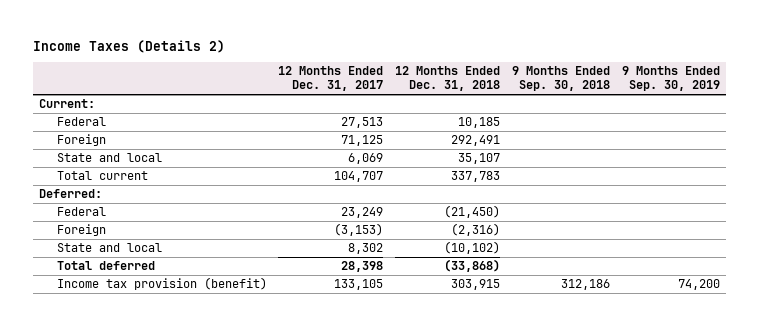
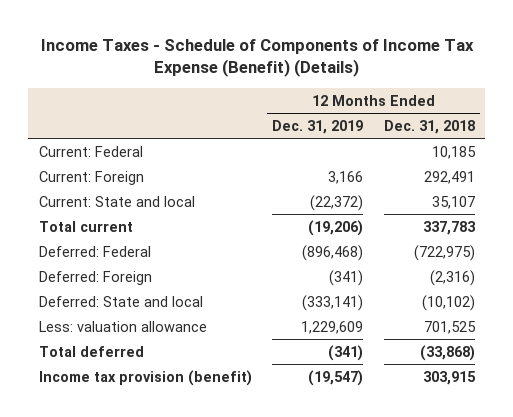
[32,39,225,53] Income Taxes (Details 2) -> [40,38,474,78] Income Taxes - Schedule of Components of Income Tax Expense (Benefit) (Details)
[278,66,384,92] 12 Months Ended Dec. 31, 2017 -> none
[512,66,611,92] 9 Months Ended Sep. 30, 2018 -> none
[622,66,721,92] 9 Months Ended Sep. 30, 2019 -> none
none -> [272,119,364,134] Dec. 31, 2019
[38,99,95,109] Current: -> none
[56,117,106,127] Federal -> [38,145,143,157] Current: Federal
[56,134,106,147] Foreign -> [38,170,144,185] Current: Foreign
[56,153,162,163] State and local -> [38,195,195,207] Current: State and local
[38,189,102,199] Deferred: -> none
[56,207,106,217] Federal -> [38,245,151,257] Deferred: Federal
[444,205,501,219] (21,450) -> [413,244,475,261] (722,975)
[56,224,106,237] Foreign -> [38,270,152,285] Deferred: Foreign
[56,243,162,253] State and local -> [38,295,203,307] Deferred: State and local
none -> [38,320,207,332] Less: valuation allowance

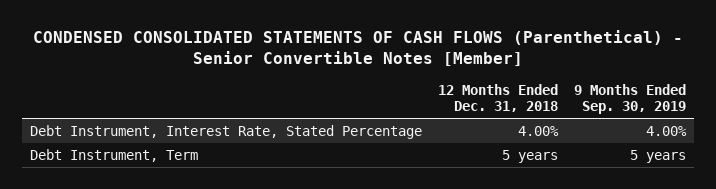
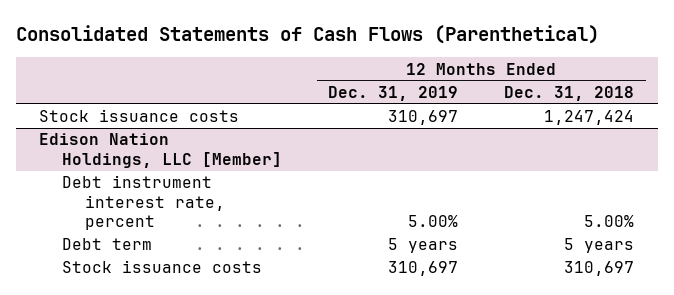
[32,29,683,67] CONDENSED CONSOLIDATED STATEMENTS OF CASH FLOWS (Parenthetical) - Senior Convertible Notes [Member] -> [16,25,600,45] Consolidated Statements of Cash Flows (Parenthetical)
[574,83,687,115] 9 Months Ended Sep. 30, 2019 -> none
none -> [328,85,459,101] Dec. 31, 2019
none -> [39,109,240,123] Stock issuance costs
none -> [39,133,283,168] Edison Nation Holdings, LLC [Member]
[29,124,422,139] Debt Instrument, Interest Rate, Stated Percentage -> [62,175,225,230] Debt instrument interest rate, percent
[517,125,559,136] 4.00% -> [584,214,635,227] 5.00%
[29,148,198,162] Debt Instrument, Term -> [62,238,153,251] Debt term
none -> [62,260,263,274] Stock issuance costs

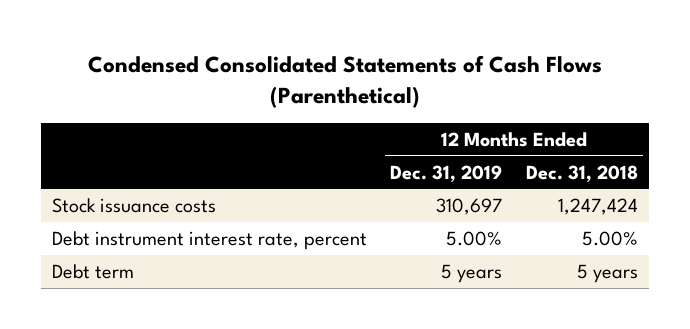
[16,25,600,45] Consolidated Statements of Cash Flows (Parenthetical) -> [87,54,602,108] Condensed Consolidated Statements of Cash Flows (Parenthetical)
[39,133,283,168] Edison Nation Holdings, LLC [Member] -> none
[62,260,263,274] Stock issuance costs -> none

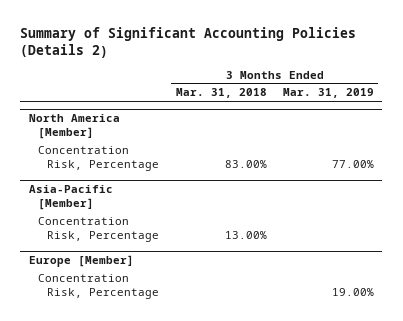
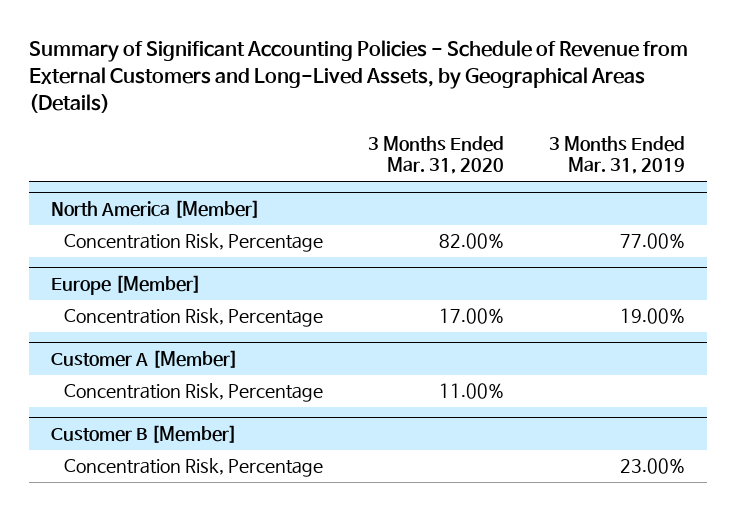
[20,26,357,58] Summary of Significant Accounting Policies (Details 2) -> [28,39,688,113] Summary of Significant Accounting Policies - Schedule of Revenue from External Customers and Long-Lived Assets, by Geographical Areas (Details)
[175,88,267,99] Mar. 31, 2018 -> none
none -> [367,135,504,175] 3 Months Ended Mar. 31, 2020
[28,184,113,211] Asia-Pacific [Member] -> none
[37,216,160,243] Concentration Risk, Percentage -> none
none -> [51,350,239,369] Customer A [Member]
none -> [64,383,324,403] Concentration Risk, Percentage
none -> [51,425,238,444] Customer B [Member]
none -> [64,458,324,478] Concentration Risk, Percentage

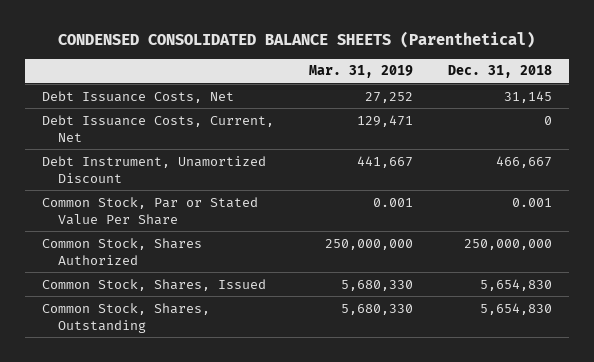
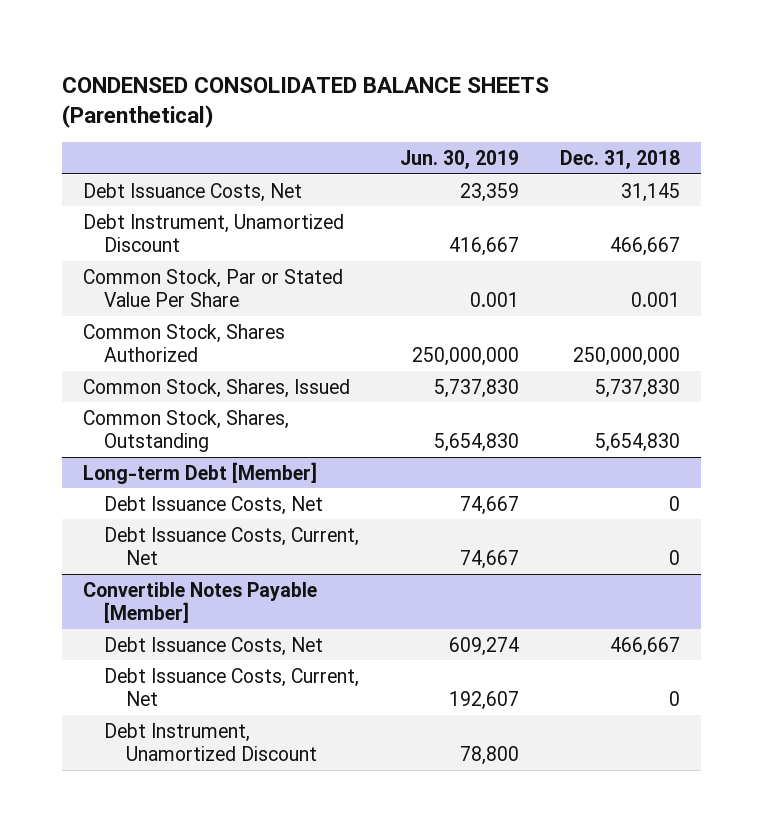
[309,65,414,79] Mar. 31, 2019 -> none
none -> [400,149,520,169] Jun. 30, 2019
[42,114,275,142] Debt Issuance Costs, Current, Net -> none
[479,278,552,291] 5,654,830 -> [595,378,681,398] 5,737,830
none -> [82,461,317,484] Long-term Debt [Member]
none -> [104,495,324,515] Debt Issuance Costs, Net
none -> [104,526,360,566] Debt Issuance Costs, Current, Net
none -> [82,581,317,624] Convertible Notes Payable [Member]
none -> [104,636,324,656] Debt Issuance Costs, Net
none -> [104,667,360,707] Debt Issuance Costs, Current, Net
none -> [104,722,317,762] Debt Instrument, Unamortized Discount

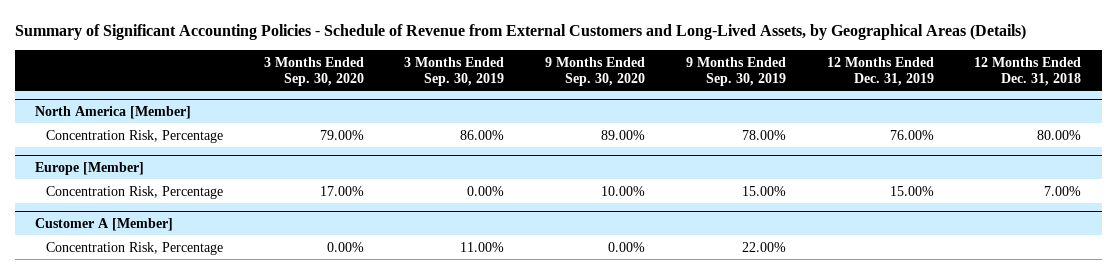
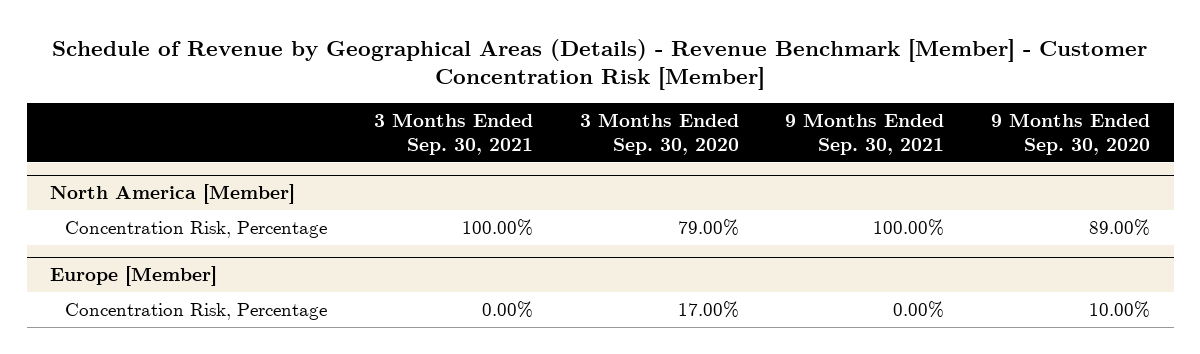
[14,24,1026,41] Summary of Significant Accounting Policies - Schedule of Revenue from External Customers and Long-Lived Assets, by Geographical Areas (Details) -> [52,38,1148,91] Schedule of Revenue by Geographical Areas (Details) - Revenue Benchmark [Member] - Customer Concentration Risk [Member]
[404,56,505,86] 3 Months Ended Sep. 30, 2019 -> none
[685,56,786,86] 9 Months Ended Sep. 30, 2019 -> none
[826,56,934,86] 12 Months Ended Dec. 31, 2019 -> none
[974,56,1082,86] 12 Months Ended Dec. 31, 2018 -> none
none -> [373,112,533,155] 3 Months Ended Sep. 30, 2021
none -> [785,112,945,155] 9 Months Ended Sep. 30, 2021
[34,217,173,231] Customer A [Member] -> none
[45,241,223,255] Concentration Risk, Percentage -> none

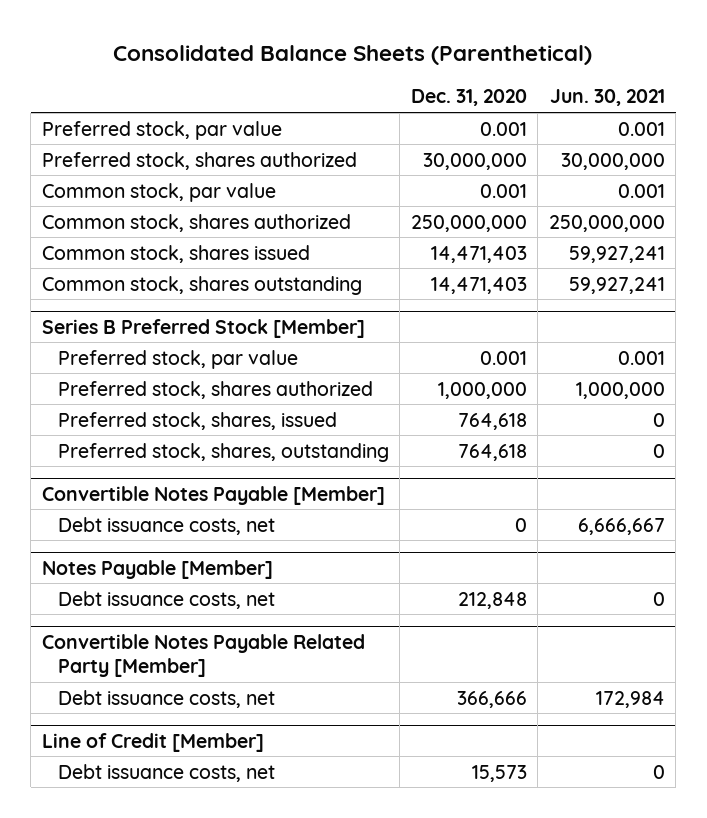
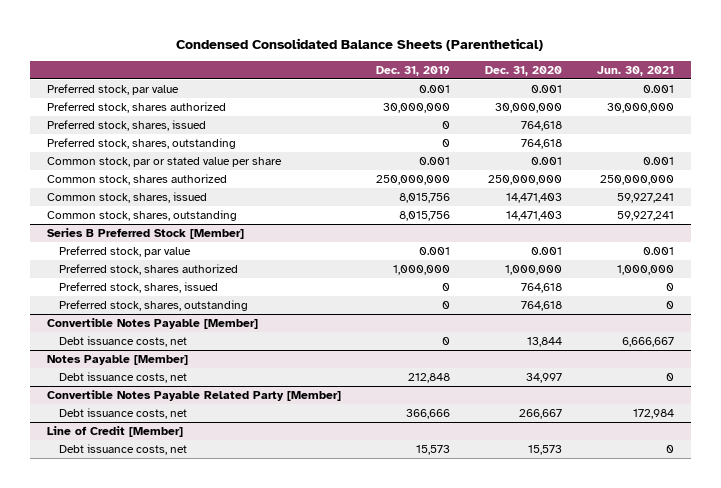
[113,45,593,66] Consolidated Balance Sheets (Parenthetical) -> [176,37,544,51] Condensed Consolidated Balance Sheets (Parenthetical)
none -> [376,65,451,76] Dec. 31, 2019
none -> [47,120,207,132] Preferred stock, shares, issued
none -> [47,138,237,150] Preferred stock, shares, outstanding
[41,182,276,202] Common stock, par value -> [47,157,283,168] Common stock, par or stated value per share
[41,244,310,263] Common stock, shares issued -> [47,192,208,204] Common stock, shares, issued
[41,275,362,295] Common stock, shares outstanding -> [47,210,238,222] Common stock, shares, outstanding
[514,517,527,532] 0 -> [526,337,562,348] 13,844
[457,591,527,609] 212,848 -> [525,373,562,384] 34,997
[456,690,527,708] 366,666 -> [518,409,562,420] 266,667

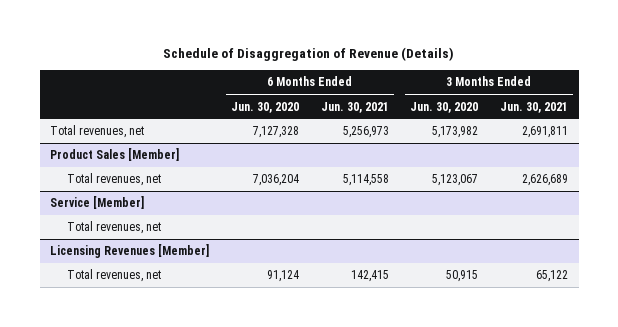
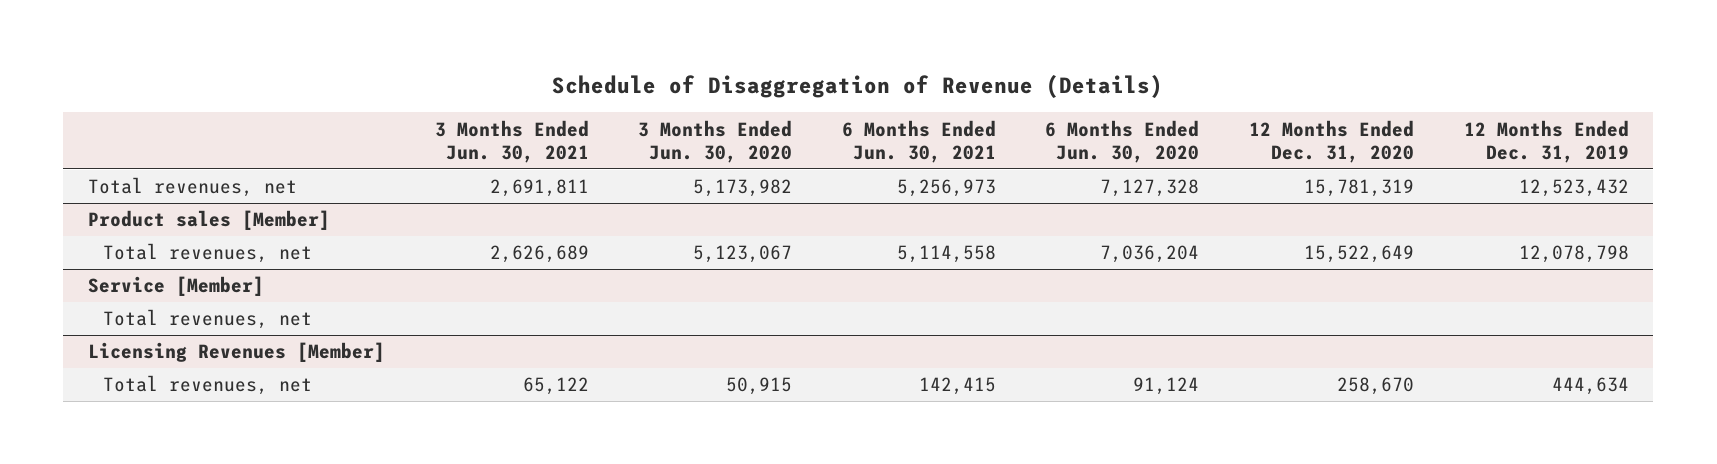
none -> [1249,119,1415,164] 12 Months Ended Dec. 31, 2020
none -> [1463,119,1629,164] 12 Months Ended Dec. 31, 2019
[50,148,180,162] Product Sales [Member] -> [88,210,331,231] Product sales [Member]

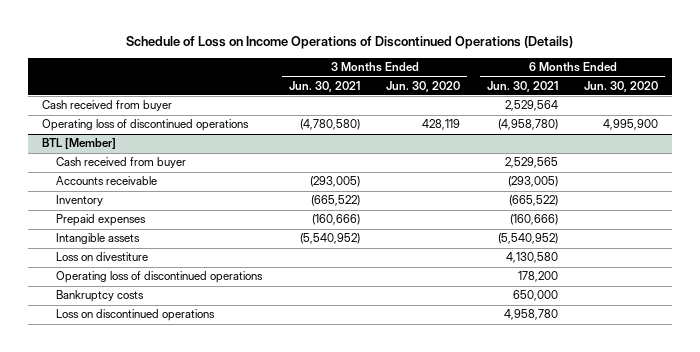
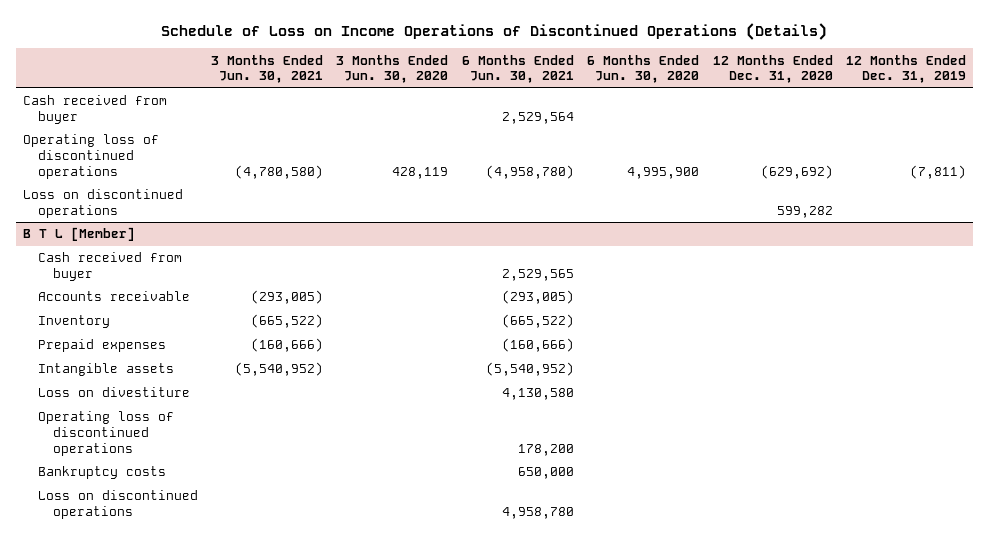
none -> [712,54,833,84] 12 Months Ended Dec. 31, 2020
none -> [846,54,967,84] 12 Months Ended Dec. 31, 2019
none -> [22,189,183,218] Loss on discontinued operations
[41,138,116,150] BTL [Member] -> [22,227,135,242] B T L [Member]

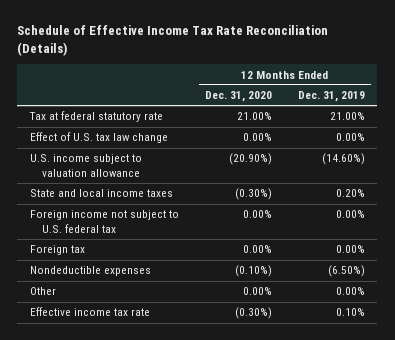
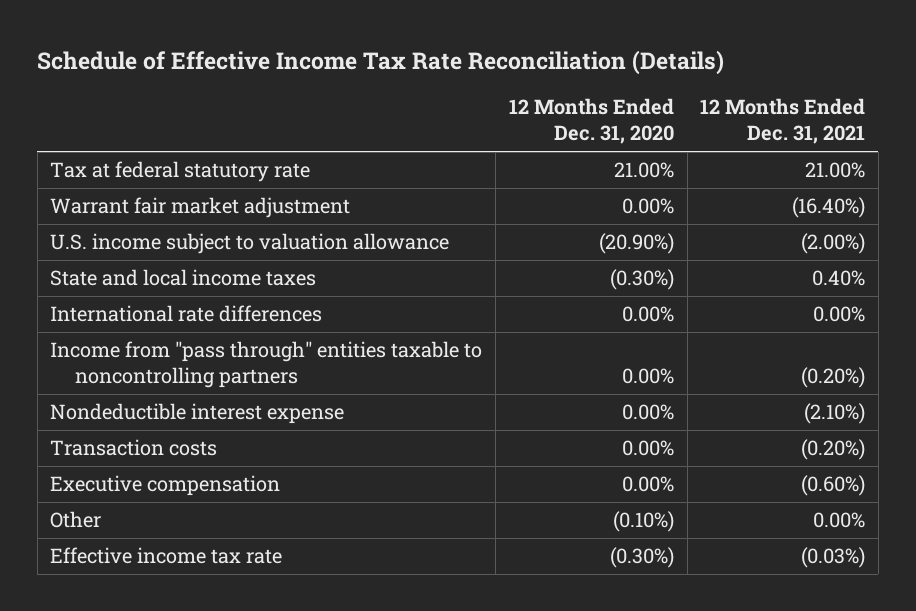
[297,91,365,103] Dec. 31, 2019 -> none
none -> [700,98,866,145] 12 Months Ended Dec. 31, 2021
[30,132,169,144] Effect of U.S. tax law change -> none
none -> [50,197,351,219] Warrant fair market adjustment
[30,245,86,256] Foreign tax -> none
[30,210,180,234] Foreign income not subject to U.S. federal tax -> [50,305,323,323] International rate differences
none -> [50,341,483,389] Income from "pass through" entities taxable to noncontrolling partners
[30,266,152,277] Nondeductible expenses -> [50,403,345,425] Nondeductible interest expense
[234,265,272,278] (0.10%) -> [621,404,674,421] 0.00%
none -> [50,439,218,457] Transaction costs
none -> [50,475,281,497] Executive compensation
[242,287,272,296] 0.00% -> [612,511,674,533] (0.10%)

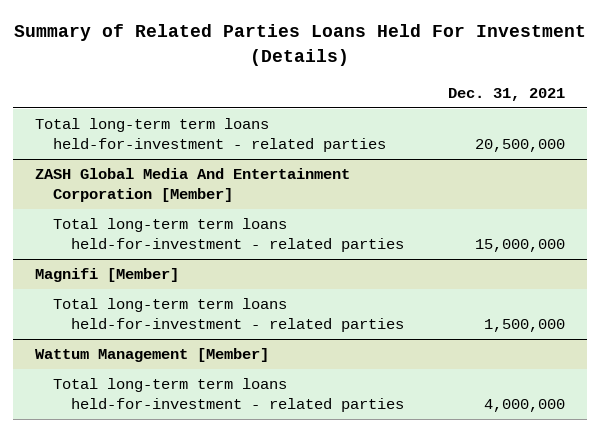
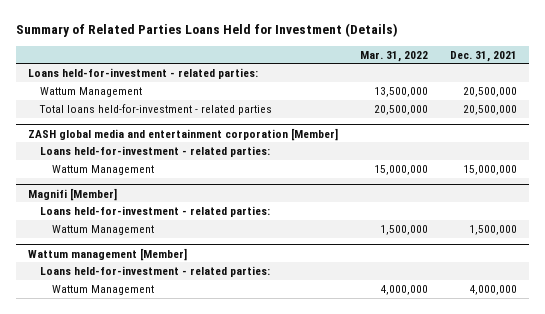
[14,24,587,66] Summary of Related Parties Loans Held For Investment (Details) -> [16,23,399,38] Summary of Related Parties Loans Held for Investment (Details)
none -> [359,50,428,62] Mar. 31, 2022
none -> [27,67,258,79] Loans held-for-investment - related parties:
[35,118,386,152] Total long-term term loans held-for-investment - related parties -> [39,86,142,97] Wattum Management
none -> [38,103,272,115] Total loans held-for-investment - related parties
[35,168,351,202] ZASH Global Media And Entertainment Corporation [Member] -> [27,127,338,141] ZASH global media and entertainment corporation [Member]
none -> [39,145,270,157] Loans held-for-investment - related parties:
[52,218,404,252] Total long-term term loans held-for-investment - related parties -> [51,164,154,175] Wattum Management
none -> [39,205,270,217] Loans held-for-investment - related parties:
[52,298,404,332] Total long-term term loans held-for-investment - related parties -> [51,224,154,235] Wattum Management
[35,348,270,363] Wattum Management [Member] -> [27,247,187,261] Wattum management [Member]
none -> [39,265,270,277] Loans held-for-investment - related parties:
[52,378,404,412] Total long-term term loans held-for-investment - related parties -> [51,284,154,295] Wattum Management

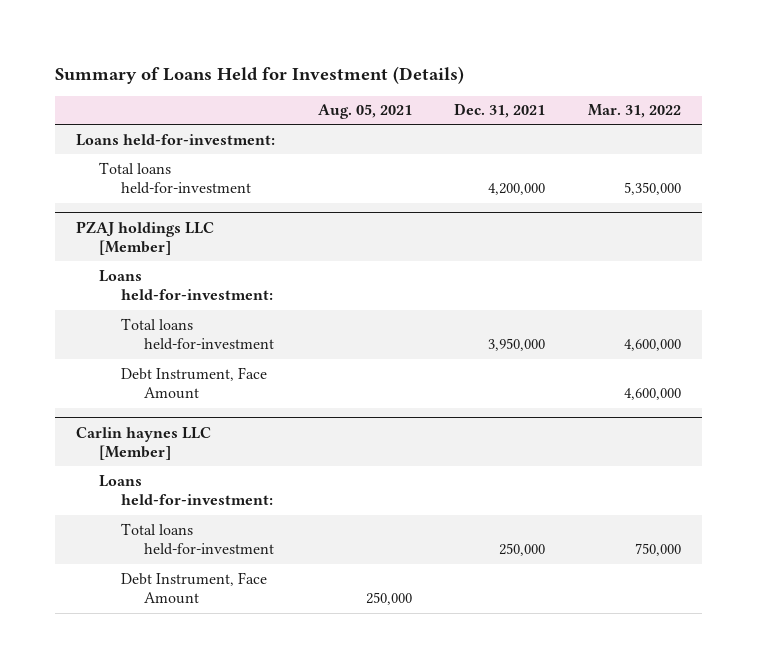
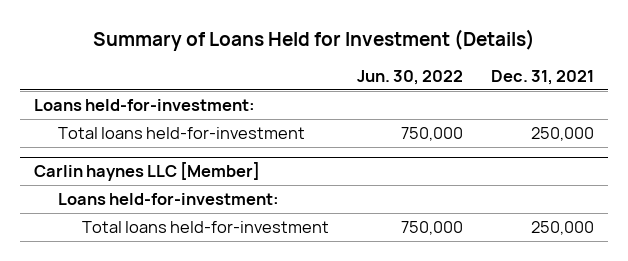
[317,104,412,120] Aug. 05, 2021 -> none
[587,104,681,119] Mar. 31, 2022 -> none
none -> [357,70,464,86] Jun. 30, 2022
[75,220,214,256] PZAJ holdings LLC [Member] -> none
[98,269,274,301] Loans held-for-investment: -> none
[121,317,274,351] Total loans held-for-investment -> none
[121,366,268,400] Debt Instrument, Face Amount -> none
[488,183,546,196] 4,200,000 -> [530,126,594,141] 250,000
[121,571,268,605] Debt Instrument, Face Amount -> none

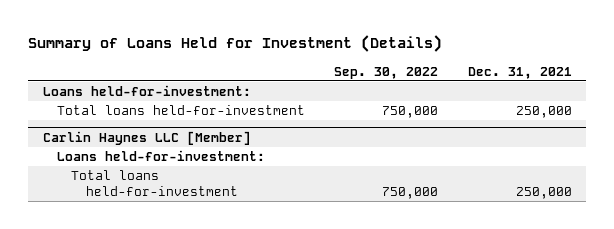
[357,70,464,86] Jun. 30, 2022 -> none
none -> [334,66,439,79] Sep. 30, 2022
[34,162,261,182] Carlin haynes LLC [Member] -> [42,130,251,145] Carlin Haynes LLC [Member]

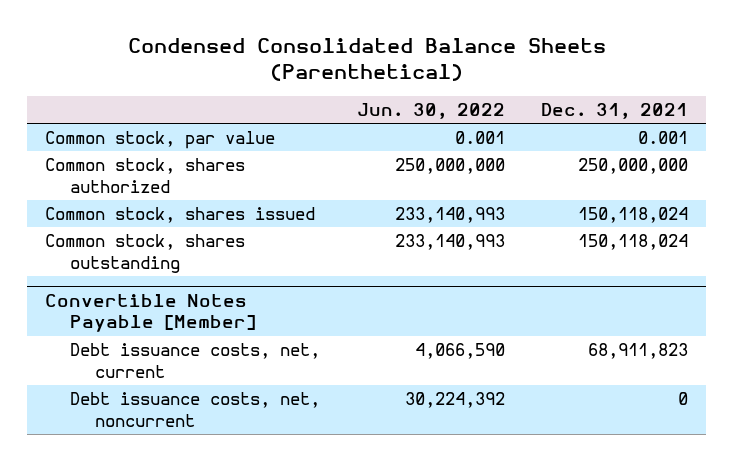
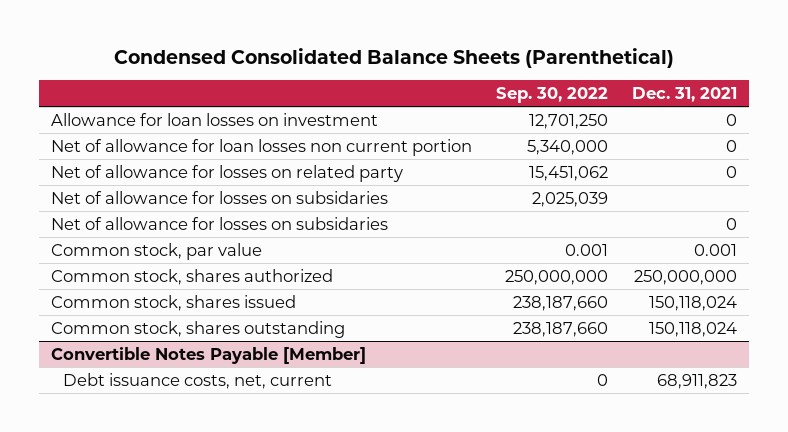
[356,102,505,119] Jun. 30, 2022 -> none
none -> [495,86,608,103] Sep. 30, 2022
none -> [50,112,378,126] Allowance for loan losses on investment
none -> [50,138,472,156] Net of allowance for loan losses non current portion
none -> [50,164,403,182] Net of allowance for losses on related party
none -> [50,190,388,204] Net of allowance for losses on subsidaries
none -> [50,216,388,230] Net of allowance for losses on subsidaries
[70,391,321,427] Debt issuance costs, net, noncurrent -> none

